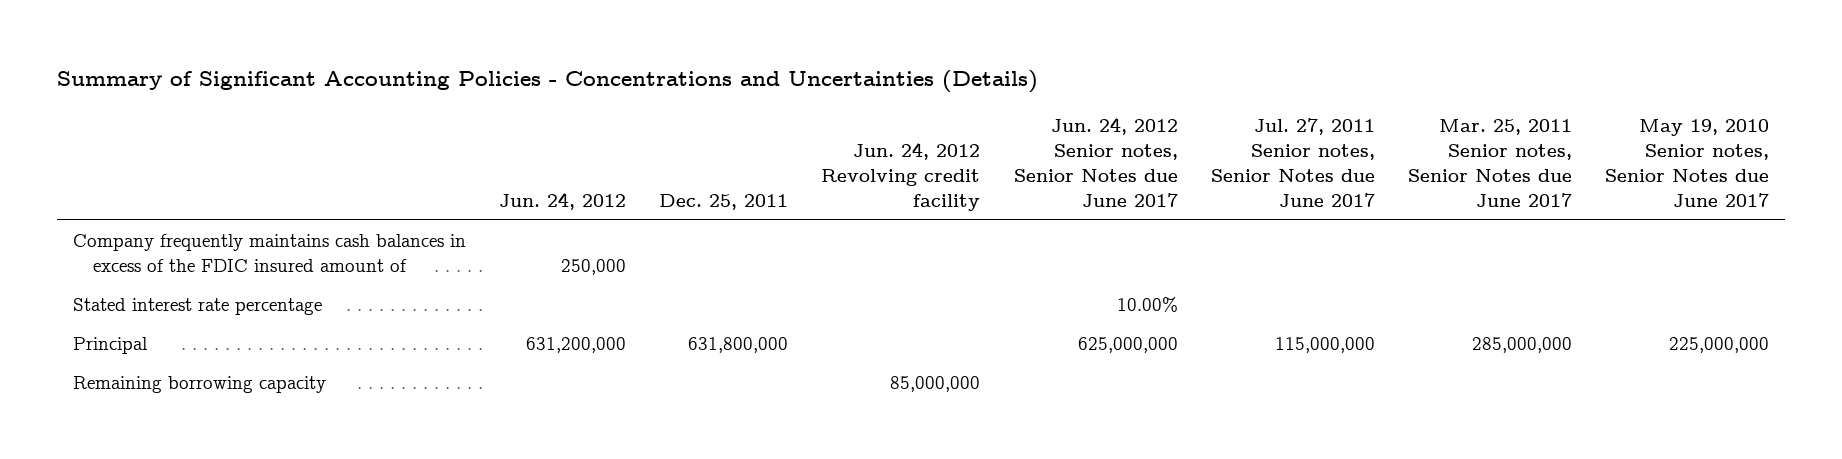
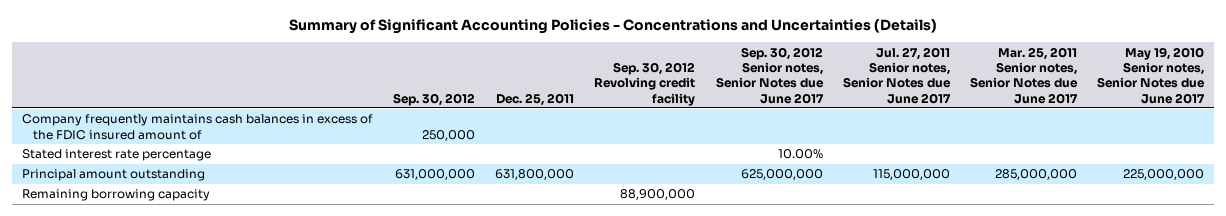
[499,191,627,210] Jun. 24, 2012 -> none
[821,141,981,211] Jun. 24, 2012 Revolving credit facility -> none
[1013,117,1178,207] Jun. 24, 2012 Senior notes, Senior Notes due June 2017 -> none
none -> [393,92,476,106] Sep. 30, 2012
none -> [594,61,696,106] Sep. 30, 2012 Revolving credit facility
none -> [715,46,824,104] Sep. 30, 2012 Senior notes, Senior Notes due June 2017
[73,337,149,355] Principal -> [21,169,205,182] Principal amount outstanding

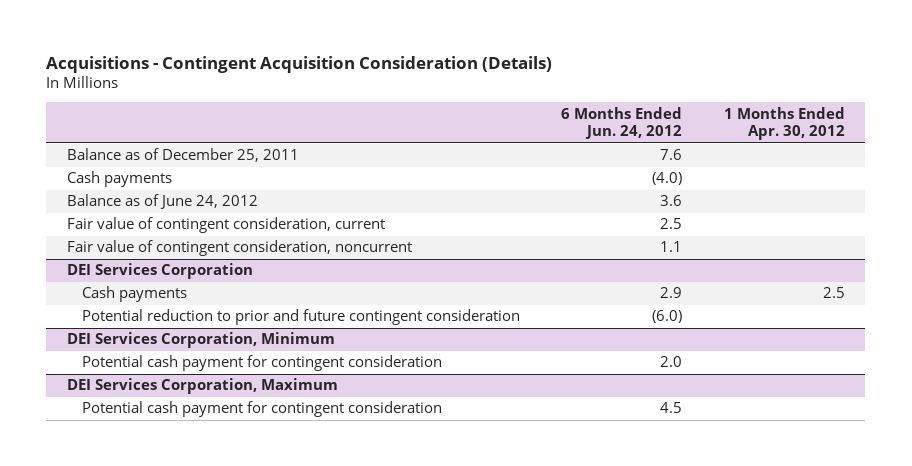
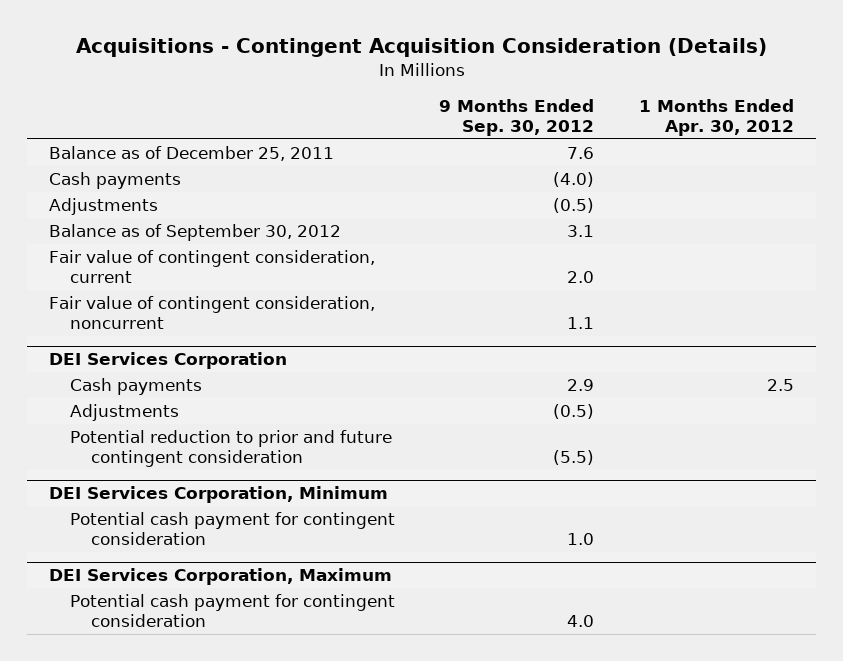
[561,106,683,140] 6 Months Ended Jun. 24, 2012 -> none
none -> [439,99,595,137] 9 Months Ended Sep. 30, 2012
none -> [49,198,159,216] Adjustments
[66,194,258,210] Balance as of June 24, 2012 -> [49,224,342,242] Balance as of September 30, 2012
none -> [70,404,180,422] Adjustments

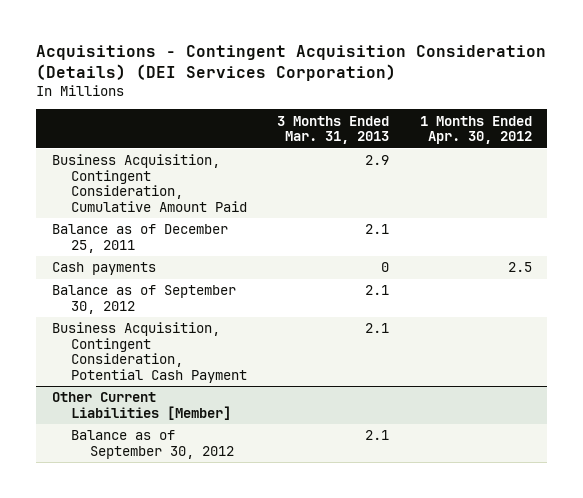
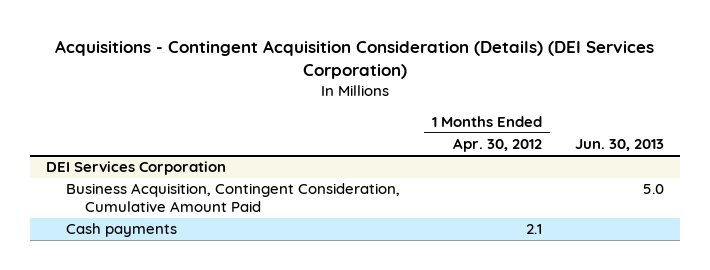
[277,115,390,145] 3 Months Ended Mar. 31, 2013 -> none
none -> [574,139,664,152] Jun. 30, 2013
[51,154,247,212] Business Acquisition, Contingent Consideration, Cumulative Amount Paid -> none
[51,224,228,253] Balance as of December 25, 2011 -> none
[51,262,156,276] Cash payments -> none
[51,285,236,314] Balance as of September 30, 2012 -> none
[51,322,247,383] Business Acquisition, Contingent Consideration, Potential Cash Payment -> none
[51,392,231,420] Other Current Liabilities [Member] -> none
[70,430,234,459] Balance as of September 30, 2012 -> none
none -> [46,161,227,176] DEI Services Corporation
none -> [65,183,400,212] Business Acquisition, Contingent Consideration, Cumulative Amount Paid
none -> [65,223,177,238] Cash payments

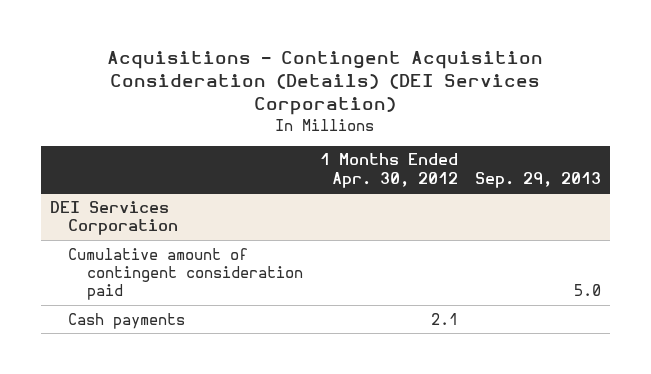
[574,139,664,152] Jun. 30, 2013 -> none
none -> [475,171,602,188] Sep. 29, 2013
[65,183,400,212] Business Acquisition, Contingent Consideration, Cumulative Amount Paid -> [68,247,303,301] Cumulative amount of contingent consideration paid

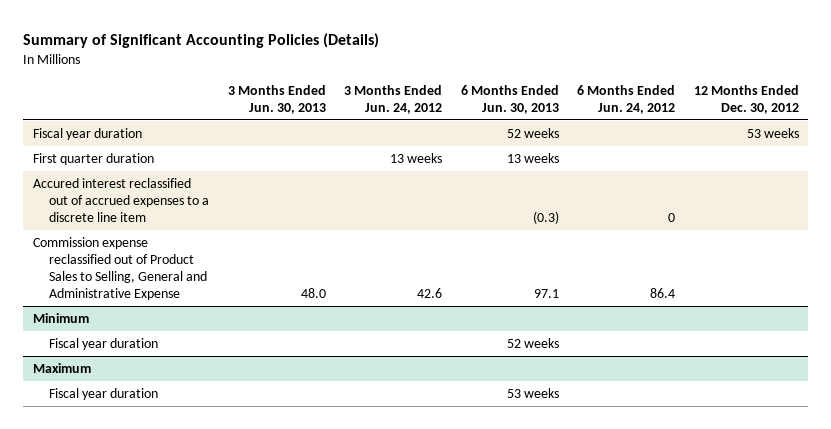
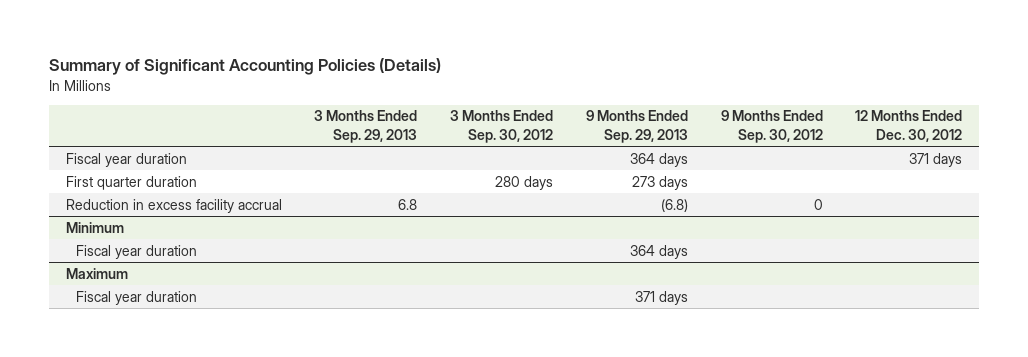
[227,84,326,114] 3 Months Ended Jun. 30, 2013 -> none
[344,84,443,114] 3 Months Ended Jun. 24, 2012 -> none
[460,84,559,114] 6 Months Ended Jun. 30, 2013 -> none
[577,84,676,114] 6 Months Ended Jun. 24, 2012 -> none
none -> [314,110,418,143] 3 Months Ended Sep. 29, 2013
none -> [450,110,554,143] 3 Months Ended Sep. 30, 2012
none -> [585,110,688,143] 9 Months Ended Sep. 29, 2013
none -> [720,110,823,143] 9 Months Ended Sep. 30, 2012
[746,128,799,139] 53 weeks -> [909,152,963,167] 371 days
[32,178,210,223] Accured interest reclassified out of accrued expenses to a discrete line item -> none
[32,237,208,301] Commission expense reclassified out of Product Sales to Selling, General and Administrative Expense -> none
none -> [65,198,282,213] Reduction in excess facility accrual

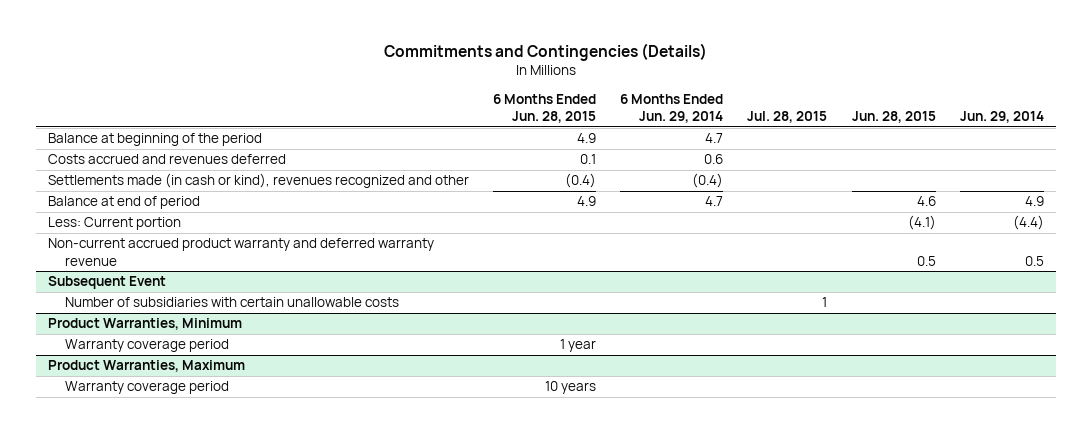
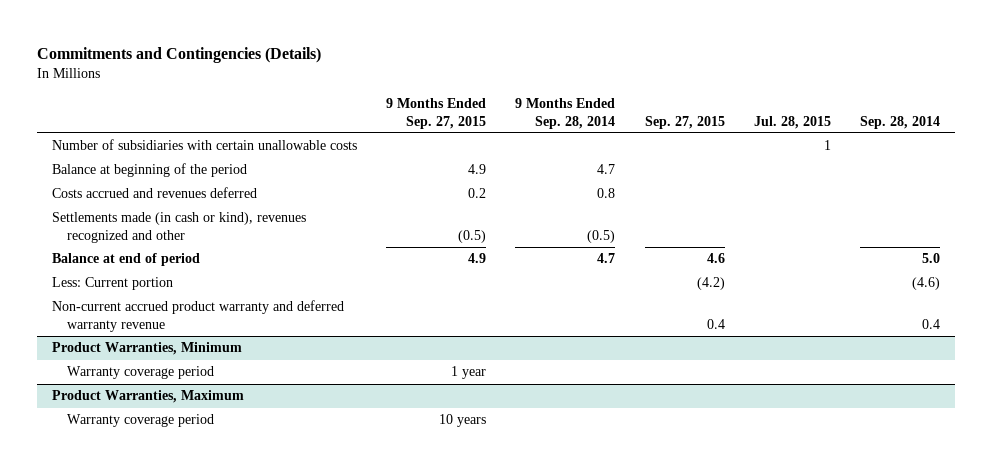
[492,94,596,124] 6 Months Ended Jun. 28, 2015 -> none
[620,94,724,124] 6 Months Ended Jun. 29, 2014 -> none
[851,111,936,124] Jun. 28, 2015 -> none
[959,111,1044,124] Jun. 29, 2014 -> none
none -> [385,97,486,129] 9 Months Ended Sep. 27, 2015
none -> [515,97,616,129] 9 Months Ended Sep. 28, 2014
none -> [644,115,725,129] Sep. 27, 2015
none -> [860,115,941,129] Sep. 28, 2014
none -> [51,139,357,151] Number of subsidiaries with certain unallowable costs
[47,276,166,290] Subsequent Event -> none
[64,297,399,308] Number of subsidiaries with certain unallowable costs -> none

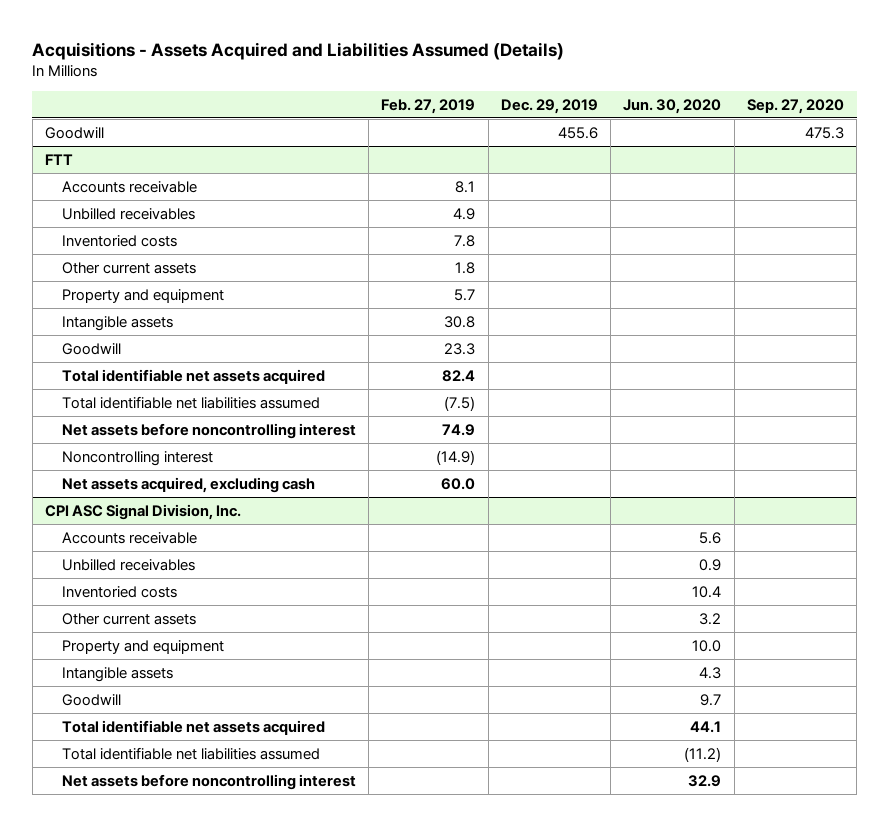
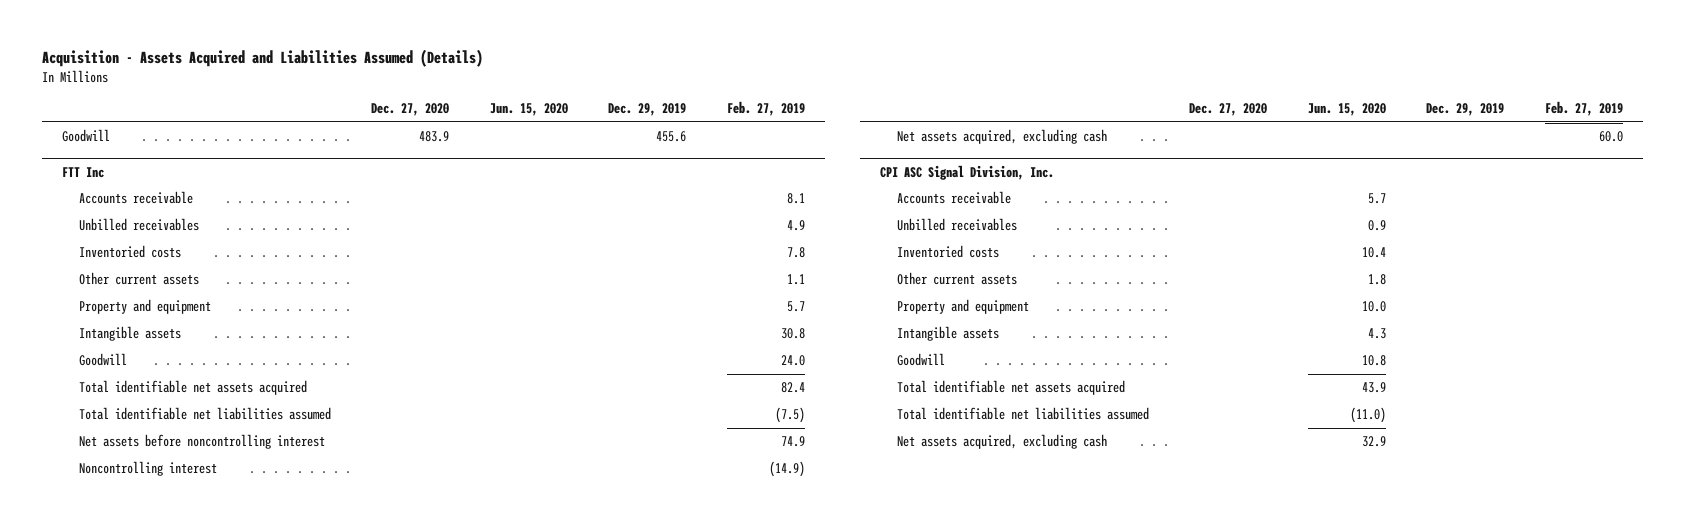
[32,41,565,60] Acquisitions - Assets Acquired and Liabilities Assumed (Details) -> [41,48,483,67] Acquisition - Assets Acquired and Liabilities Assumed (Details)
[623,98,722,114] Jun. 30, 2020 -> none
[746,98,844,114] Sep. 27, 2020 -> none
none -> [371,103,450,117] Dec. 27, 2020
none -> [489,103,568,117] Jun. 15, 2020
[44,153,73,165] FTT -> [61,166,104,178] FTT Inc
[455,261,476,274] 1.8 -> [786,274,805,286] 1.1
[444,342,476,355] 23.3 -> [780,355,805,367] 24.0
[61,773,356,790] Net assets before noncontrolling interest -> none
none -> [897,434,1108,450] Net assets acquired, excluding cash

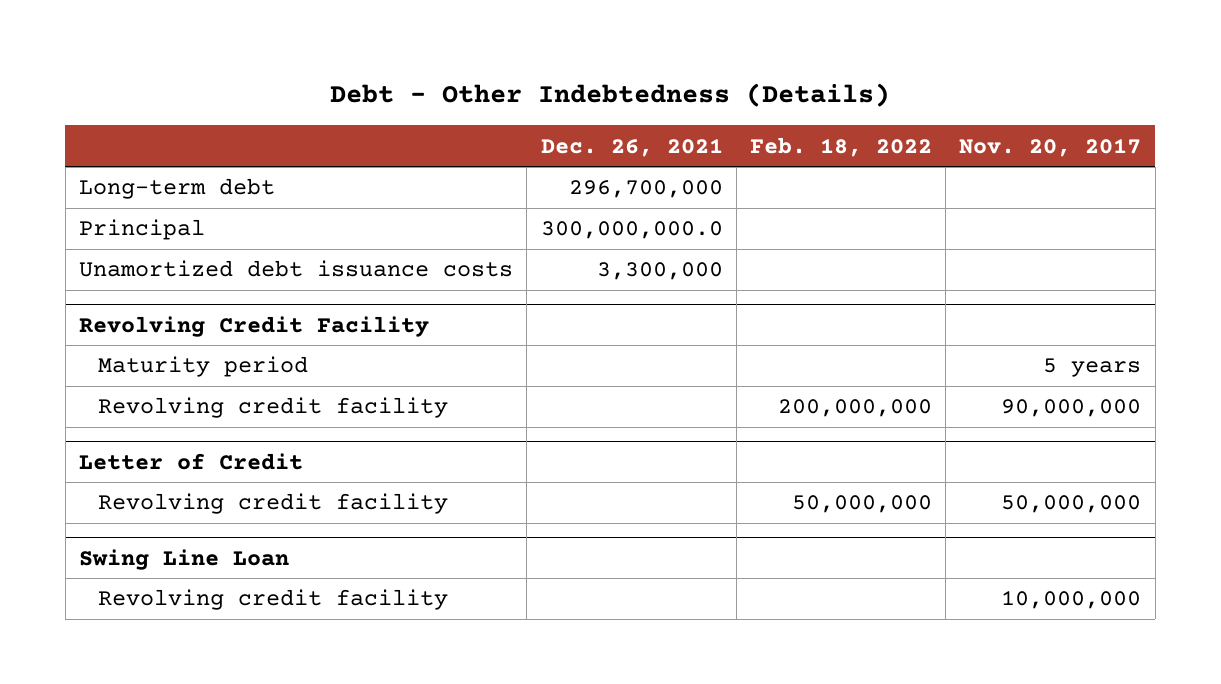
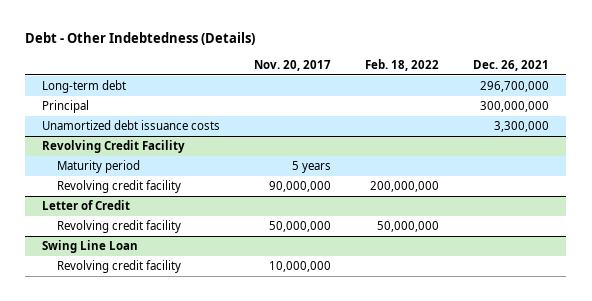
[540,221,723,240] 300,000,000.0 -> [480,101,550,113] 300,000,000

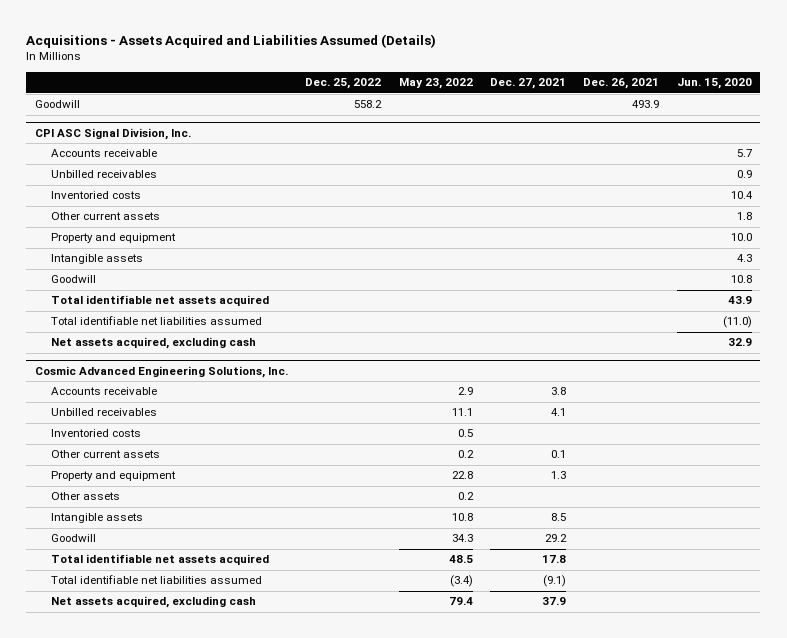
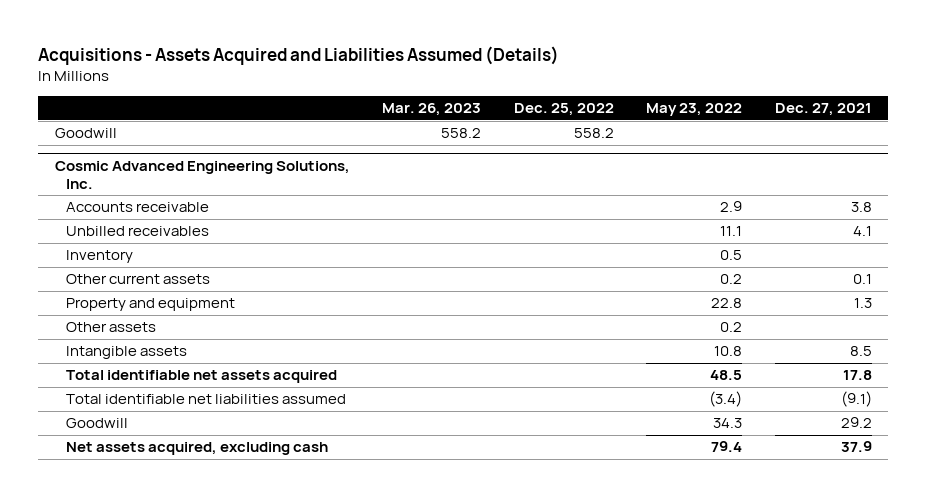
[583,78,660,90] Dec. 26, 2021 -> none
[676,78,752,90] Jun. 15, 2020 -> none
none -> [382,103,482,117] Mar. 26, 2023
[35,127,192,140] CPI ASC Signal Division, Inc. -> none
[50,149,157,158] Accounts receivable -> none
[50,170,157,179] Unbilled receivables -> none
[50,191,141,200] Inventoried costs -> none
[50,212,160,221] Other current assets -> none
[50,233,176,244] Property and equipment -> none
[50,254,143,265] Intangible assets -> none
[50,275,96,284] Goodwill -> none
[50,295,269,307] Total identifiable net assets acquired -> none
[50,316,262,326] Total identifiable net liabilities assumed -> none
[50,337,256,350] Net assets acquired, excluding cash -> none
[50,429,141,438] Inventoried costs -> [66,250,134,264] Inventory
[50,534,96,543] Goodwill -> [66,418,129,429] Goodwill

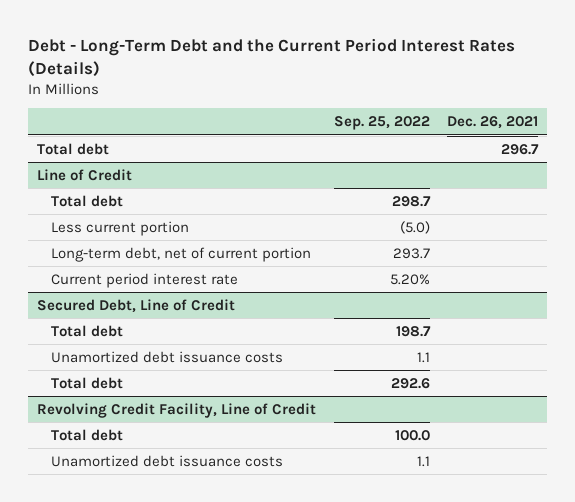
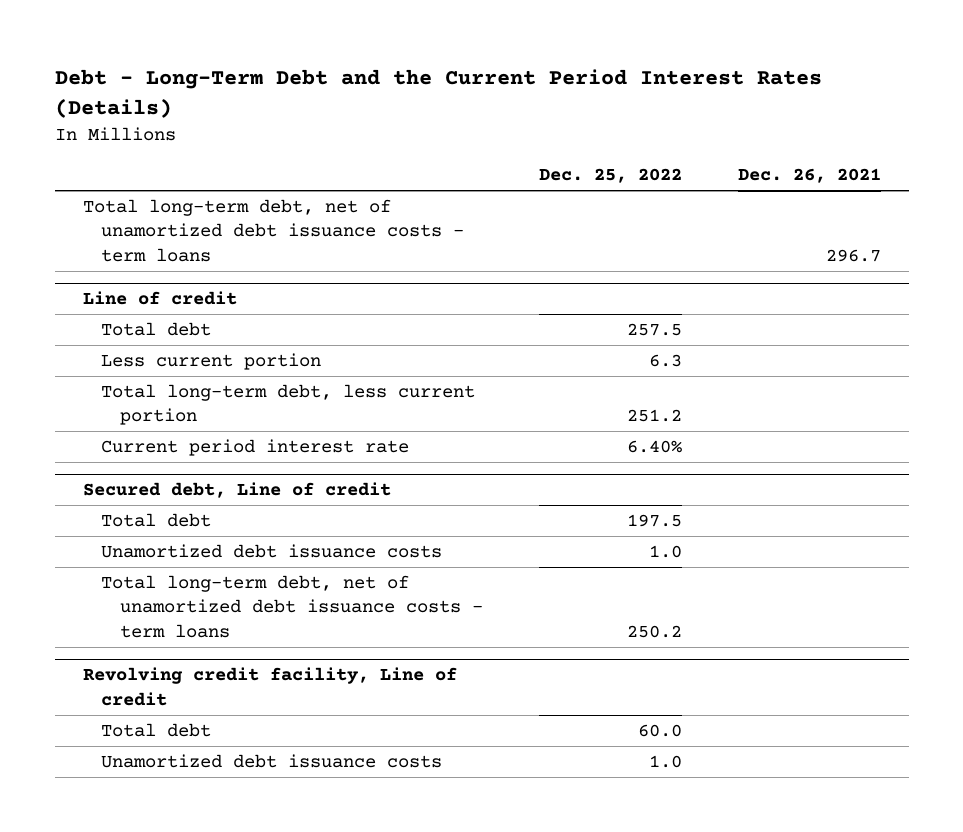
[333,116,430,131] Sep. 25, 2022 -> none
none -> [538,168,682,184] Dec. 25, 2022
[36,142,109,155] Total debt -> [82,198,465,262] Total long-term debt, net of unamortized debt issuance costs - term loans
[36,168,132,181] Line of Credit -> [82,291,237,306] Line of credit
[51,246,312,262] Long-term debt, net of current portion -> [101,383,476,426] Total long-term debt, less current portion
[36,298,235,313] Secured Debt, Line of Credit -> [82,482,391,499] Secured debt, Line of credit
[51,376,124,389] Total debt -> [101,574,483,638] Total long-term debt, net of unamortized debt issuance costs - term loans
[36,402,316,418] Revolving Credit Facility, Line of Credit -> [82,667,457,706] Revolving credit facility, Line of credit

